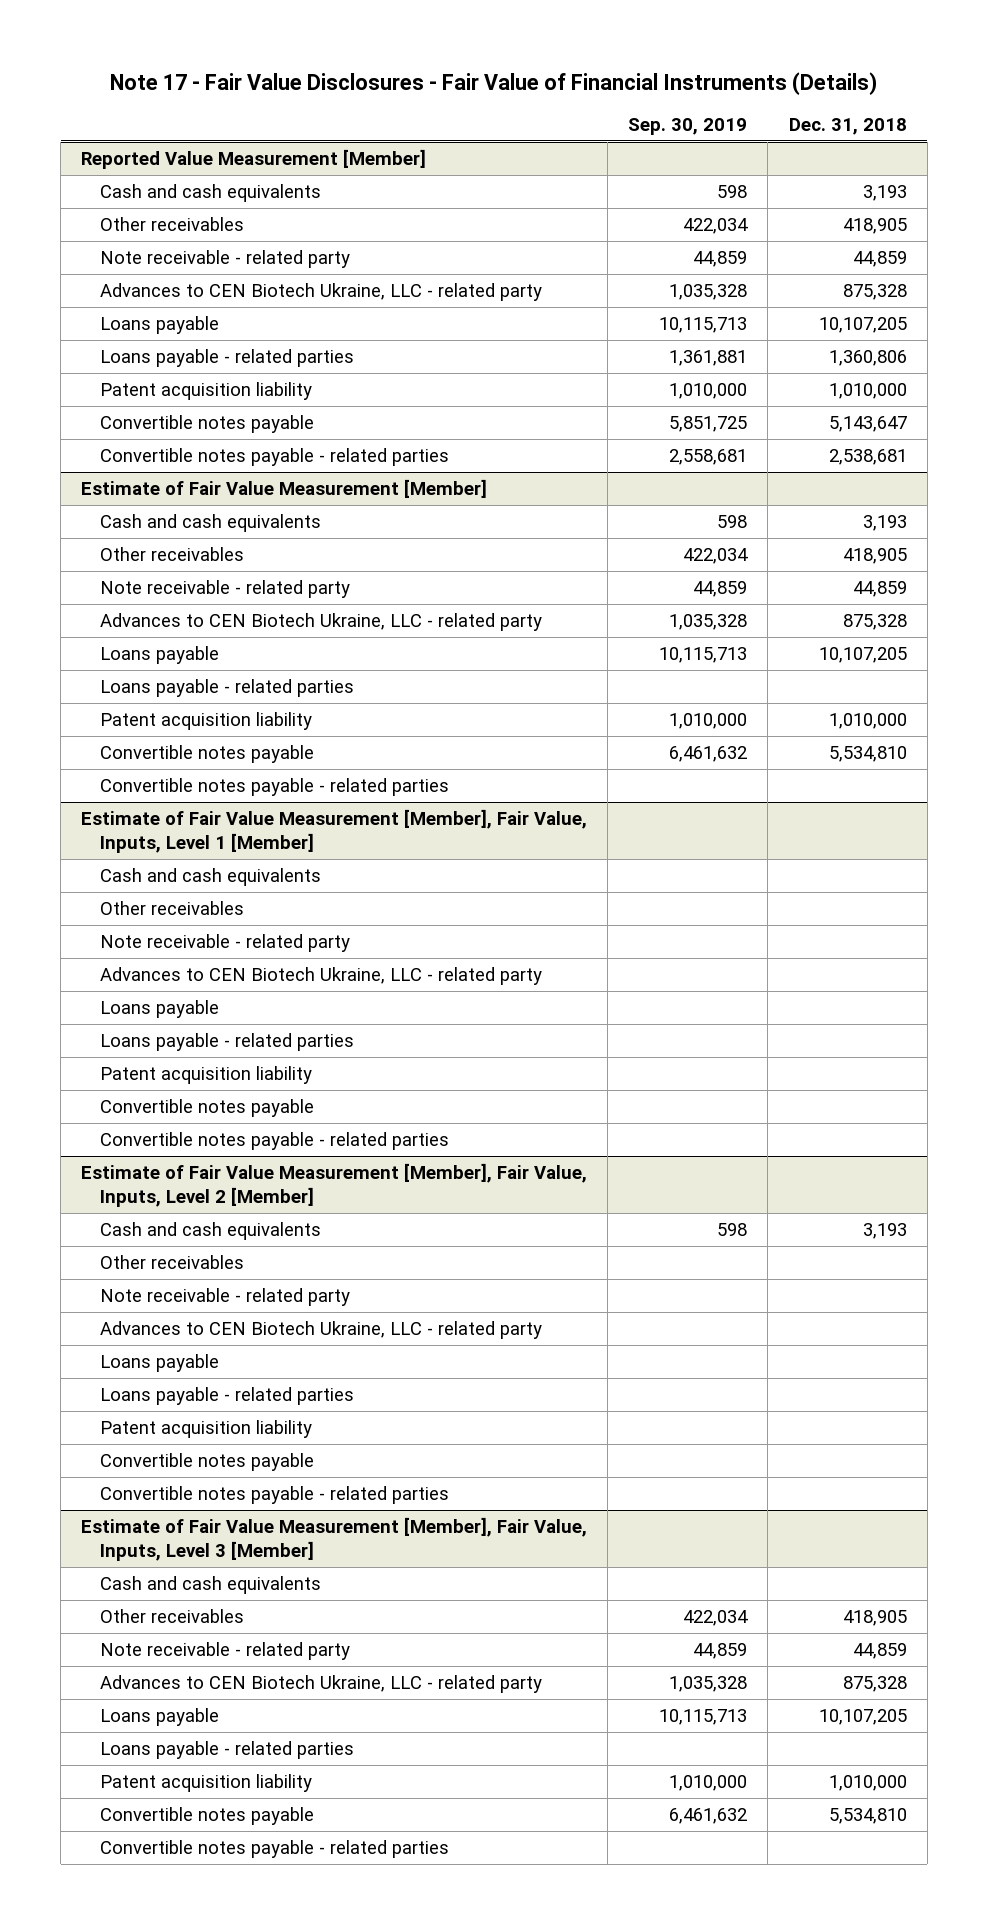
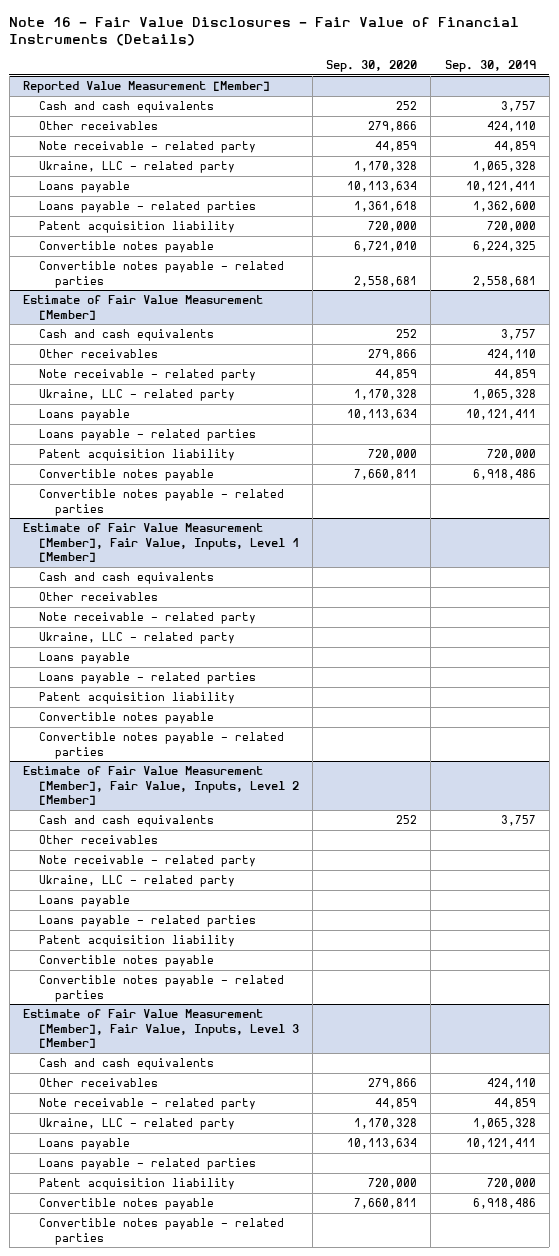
[109,71,877,95] Note 17 - Fair Value Disclosures - Fair Value of Financial Instruments (Details) -> [9,16,520,46] Note 16 - Fair Value Disclosures - Fair Value of Financial Instruments (Details)
[788,118,907,136] Dec. 31, 2018 -> none
none -> [326,60,418,73] Sep. 30, 2020
[717,184,748,198] 598 -> [500,101,536,113] 3,757
[683,217,749,234] 422,034 -> [486,121,536,133] 424,110
[99,282,542,301] Advances to CEN Biotech Ukraine, LLC - related party -> [38,161,235,174] Ukraine, LLC - related party
[669,283,748,300] 1,035,328 -> [472,161,536,173] 1,065,328
[659,316,748,333] 10,115,713 -> [465,181,536,193] 10,121,411
[669,349,748,366] 1,361,881 -> [472,201,536,213] 1,362,600
[669,382,748,399] 1,010,000 -> [486,221,536,233] 720,000
[669,415,748,432] 5,851,725 -> [472,241,536,253] 6,224,325
[717,514,748,528] 598 -> [500,329,536,341] 3,757
[683,547,749,564] 422,034 -> [486,349,536,361] 424,110
[99,612,542,631] Advances to CEN Biotech Ukraine, LLC - related party -> [38,389,235,402] Ukraine, LLC - related party
[669,613,748,630] 1,035,328 -> [472,389,536,401] 1,065,328
[659,646,748,663] 10,115,713 -> [465,409,536,421] 10,121,411
[669,712,748,729] 1,010,000 -> [486,449,536,461] 720,000
[669,745,748,762] 6,461,632 -> [472,469,536,481] 6,918,486
[99,966,542,985] Advances to CEN Biotech Ukraine, LLC - related party -> [38,632,235,645] Ukraine, LLC - related party
[717,1222,748,1236] 598 -> [500,815,536,827] 3,757
[99,1320,542,1339] Advances to CEN Biotech Ukraine, LLC - related party -> [38,875,235,888] Ukraine, LLC - related party
[683,1609,749,1626] 422,034 -> [486,1078,536,1090] 424,110
[99,1674,542,1693] Advances to CEN Biotech Ukraine, LLC - related party -> [38,1118,235,1131] Ukraine, LLC - related party
[669,1675,748,1692] 1,035,328 -> [472,1118,536,1130] 1,065,328
[659,1708,748,1725] 10,115,713 -> [465,1138,536,1150] 10,121,411
[669,1774,748,1791] 1,010,000 -> [486,1178,536,1190] 720,000
[669,1807,748,1824] 6,461,632 -> [472,1198,536,1210] 6,918,486

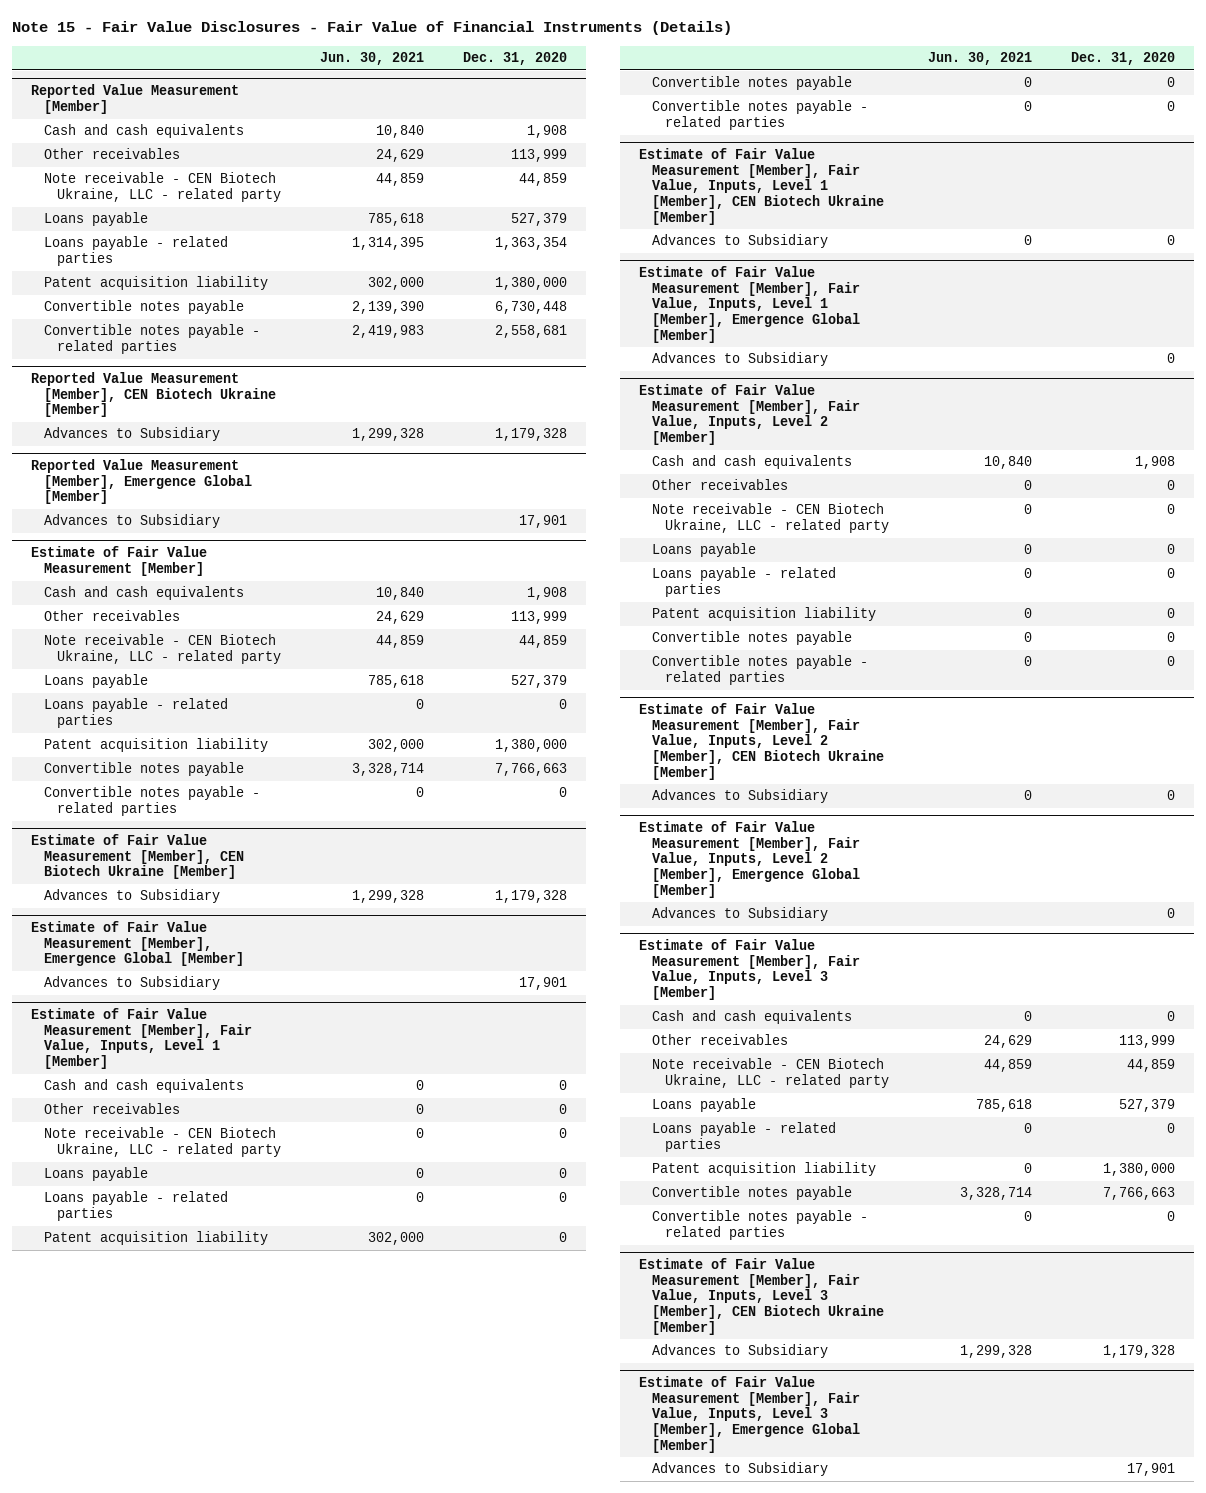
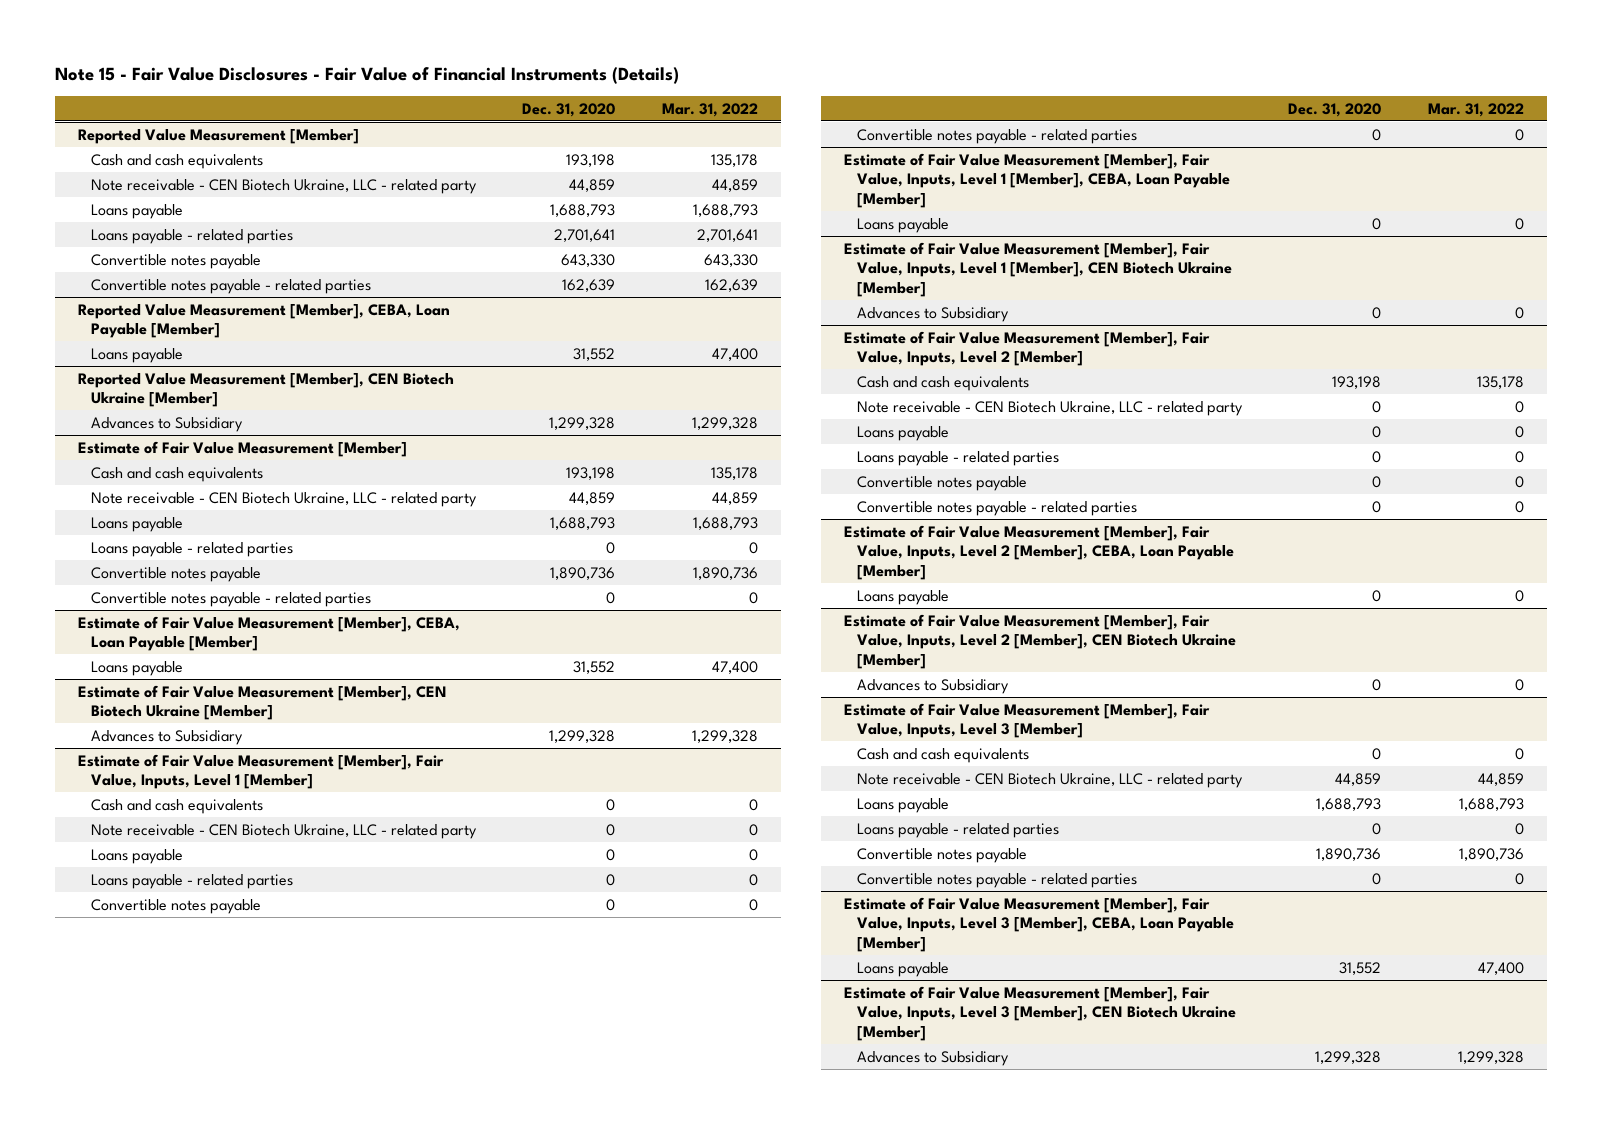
[319,52,424,66] Jun. 30, 2021 -> none
none -> [661,102,758,117] Mar. 31, 2022
[43,148,180,160] Other receivables -> none
[526,125,567,139] 1,908 -> [566,153,616,167] 193,198
[43,276,268,291] Patent acquisition liability -> none
[510,213,567,227] 527,379 -> [550,203,616,217] 1,688,793
[494,237,567,251] 1,363,354 -> [554,228,616,242] 2,701,641
[494,301,567,315] 6,730,448 -> [561,253,616,267] 643,330
[494,325,567,339] 2,558,681 -> [562,278,616,292] 162,639
none -> [78,303,451,339] Reported Value Measurement [Member], CEBA, Loan Payable [Member]
none -> [90,347,183,363] Loans payable
[30,459,252,505] Reported Value Measurement [Member], Emergence Global [Member] -> none
[43,514,220,529] Advances to Subsidiary -> none
[494,428,567,442] 1,179,328 -> [549,416,616,430] 1,299,328
[43,610,180,622] Other receivables -> none
[526,587,567,601] 1,908 -> [566,466,616,480] 193,198
[510,675,567,689] 527,379 -> [550,516,616,530] 1,688,793
[43,738,268,753] Patent acquisition liability -> none
[494,763,567,777] 7,766,663 -> [550,566,616,580] 1,890,736
none -> [78,615,461,652] Estimate of Fair Value Measurement [Member], CEBA, Loan Payable [Member]
none -> [90,660,183,676] Loans payable
[30,921,244,967] Estimate of Fair Value Measurement [Member], Emergence Global [Member] -> none
[43,976,220,991] Advances to Subsidiary -> none
[494,890,567,904] 1,179,328 -> [549,729,616,743] 1,299,328
[43,1103,180,1115] Other receivables -> none
[43,1231,268,1246] Patent acquisition liability -> none
none -> [844,152,1230,208] Estimate of Fair Value Measurement [Member], Fair Value, Inputs, Level 1 [Member], CEBA, Loan Payable [Member]
none -> [856,217,949,233] Loans payable
[639,266,861,343] Estimate of Fair Value Measurement [Member], Fair Value, Inputs, Level 1 [Member], Emergence Global [Member] -> none
[652,352,829,367] Advances to Subsidiary -> none
[652,479,789,491] Other receivables -> none
[1134,456,1175,470] 1,908 -> [1332,375,1382,389] 193,198
[652,607,877,622] Patent acquisition liability -> none
none -> [844,524,1234,580] Estimate of Fair Value Measurement [Member], Fair Value, Inputs, Level 2 [Member], CEBA, Loan Payable [Member]
none -> [856,589,949,605] Loans payable
[639,821,861,898] Estimate of Fair Value Measurement [Member], Fair Value, Inputs, Level 2 [Member], Emergence Global [Member] -> none
[652,907,829,922] Advances to Subsidiary -> none
[652,1034,789,1046] Other receivables -> none
[1118,1099,1175,1113] 527,379 -> [1316,797,1382,811] 1,688,793
[652,1162,877,1177] Patent acquisition liability -> none
[1102,1187,1175,1201] 7,766,663 -> [1316,847,1382,861] 1,890,736
none -> [844,896,1234,952] Estimate of Fair Value Measurement [Member], Fair Value, Inputs, Level 3 [Member], CEBA, Loan Payable [Member]
none -> [856,961,949,977] Loans payable
[639,1376,861,1453] Estimate of Fair Value Measurement [Member], Fair Value, Inputs, Level 3 [Member], Emergence Global [Member] -> none
[652,1462,829,1477] Advances to Subsidiary -> none
[1102,1345,1175,1359] 1,179,328 -> [1315,1050,1382,1064] 1,299,328

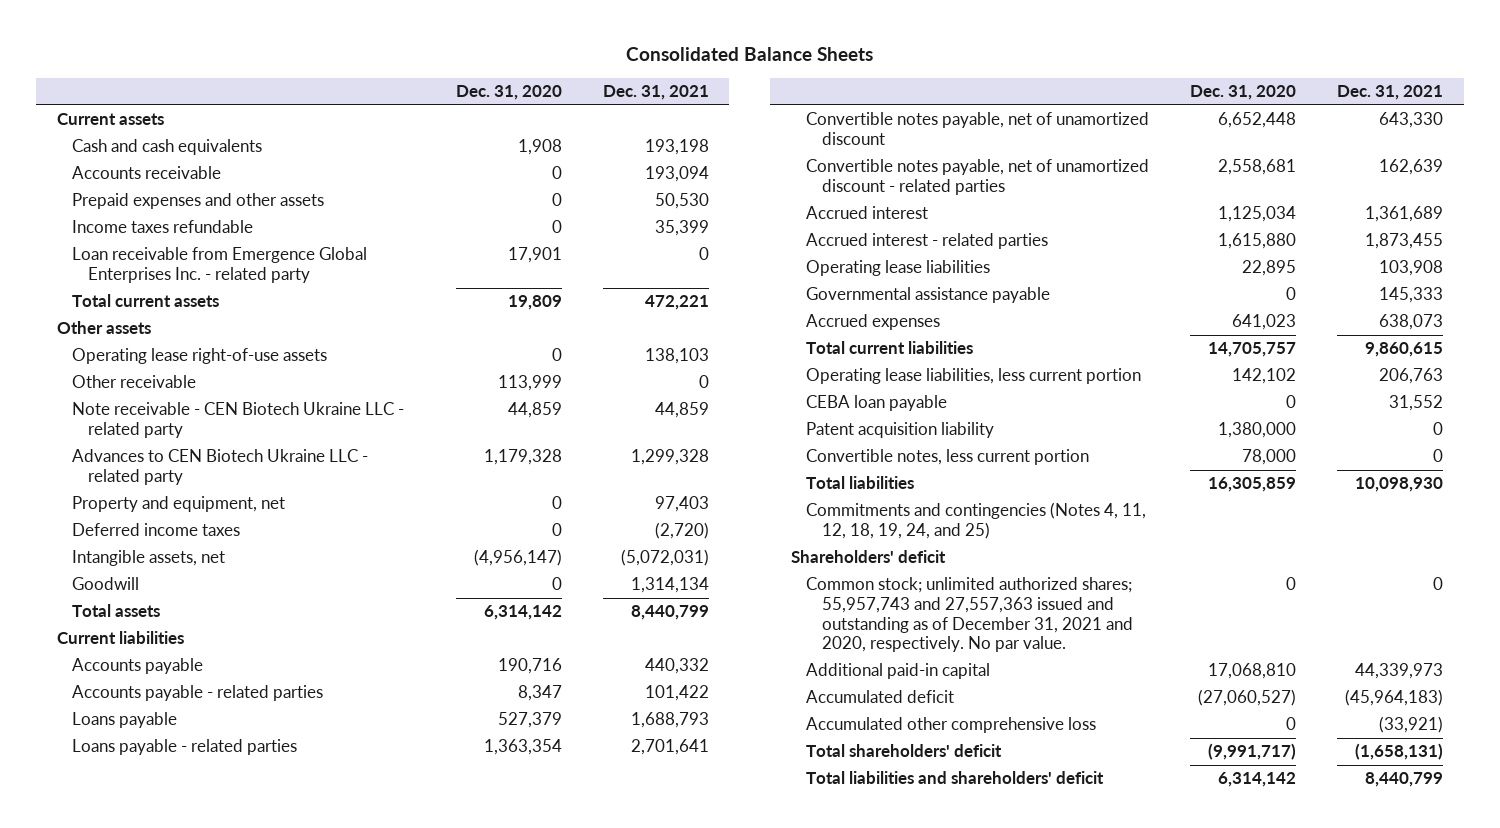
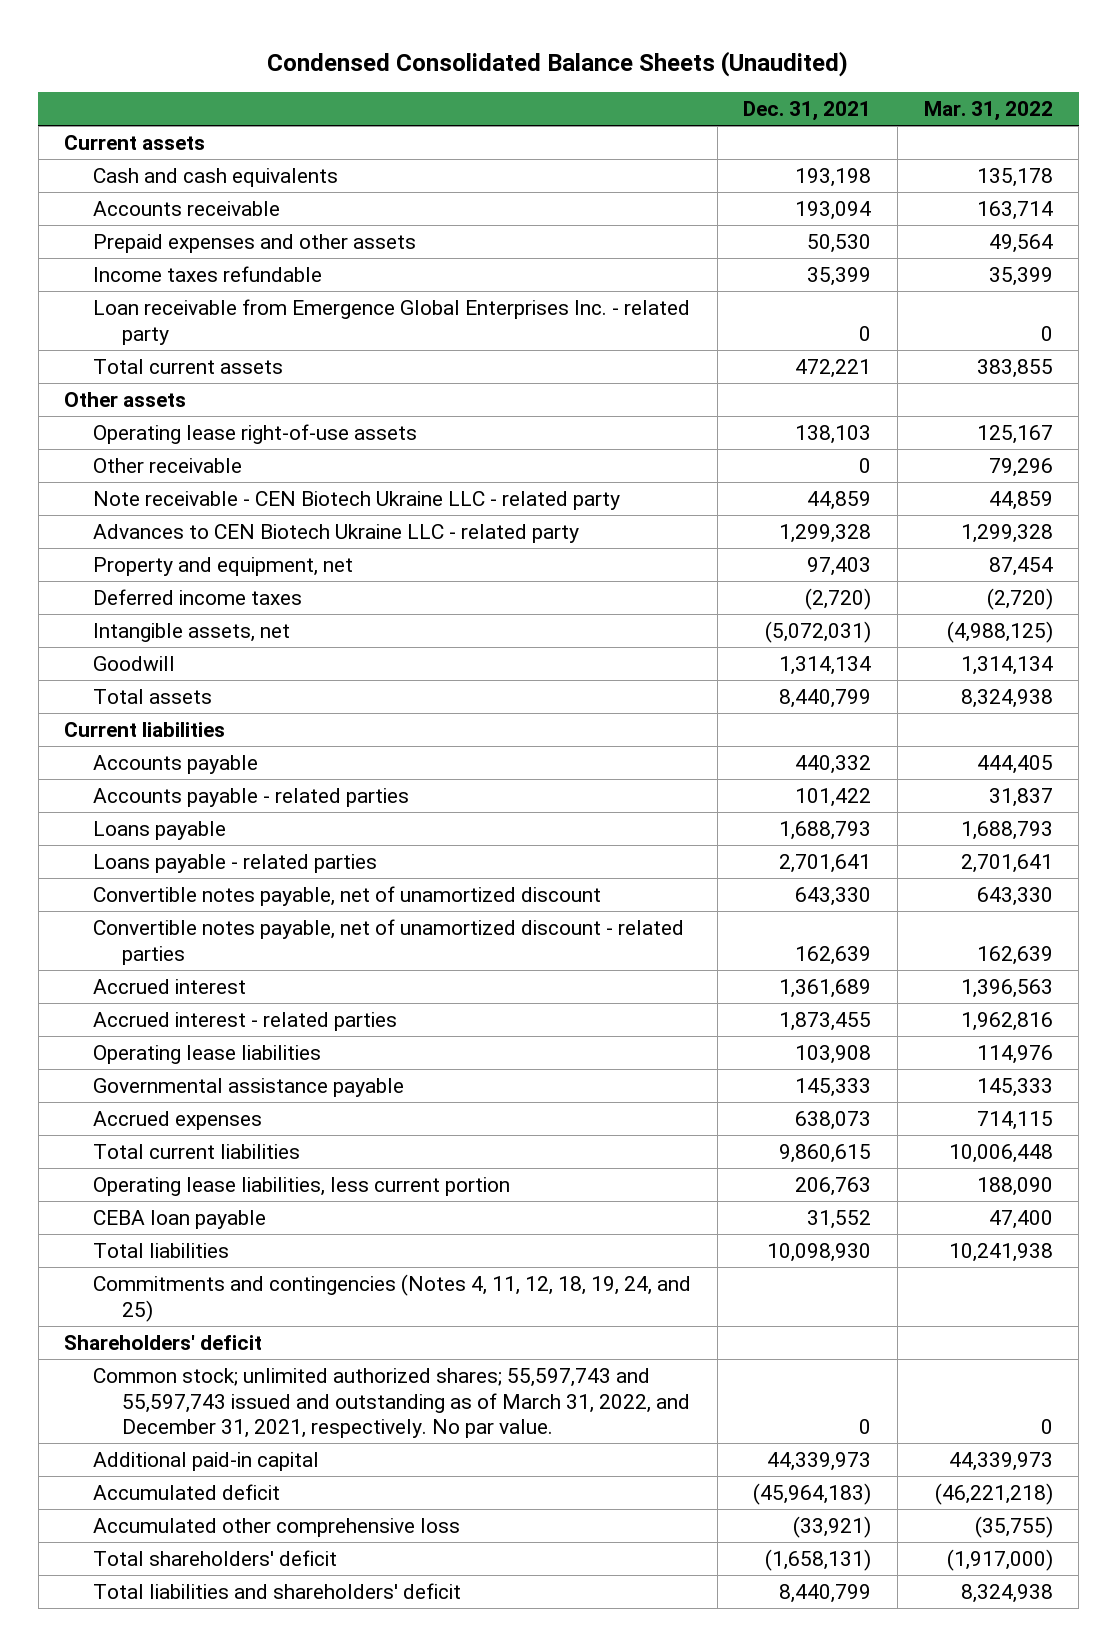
[625,47,873,62] Consolidated Balance Sheets -> [267,50,849,77] Condensed Consolidated Balance Sheets (Unaudited)
[456,85,563,101] Dec. 31, 2020 -> none
none -> [923,100,1053,121] Mar. 31, 2022
[806,422,995,439] Patent acquisition liability -> none
[806,449,1090,466] Convertible notes, less current portion -> none
[806,577,1133,653] Common stock; unlimited authorized shares; 55,957,743 and 27,557,363 issued and outstanding as of December 31, 2021 and 2020, respectively. No par value. -> [93,1368,691,1439] Common stock; unlimited authorized shares; 55,597,743 and 55,597,743 issued and outstanding as of March 31, 2022, and December 31, 2021, respectively. No par value.

